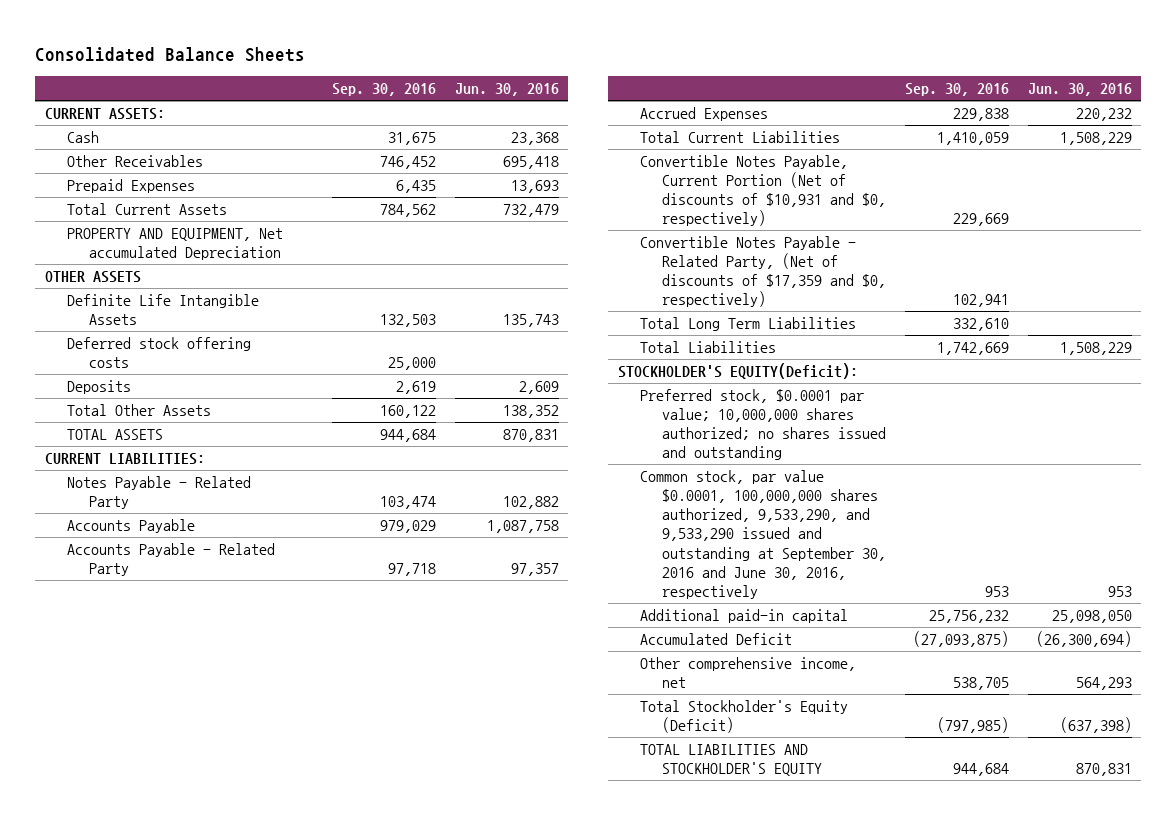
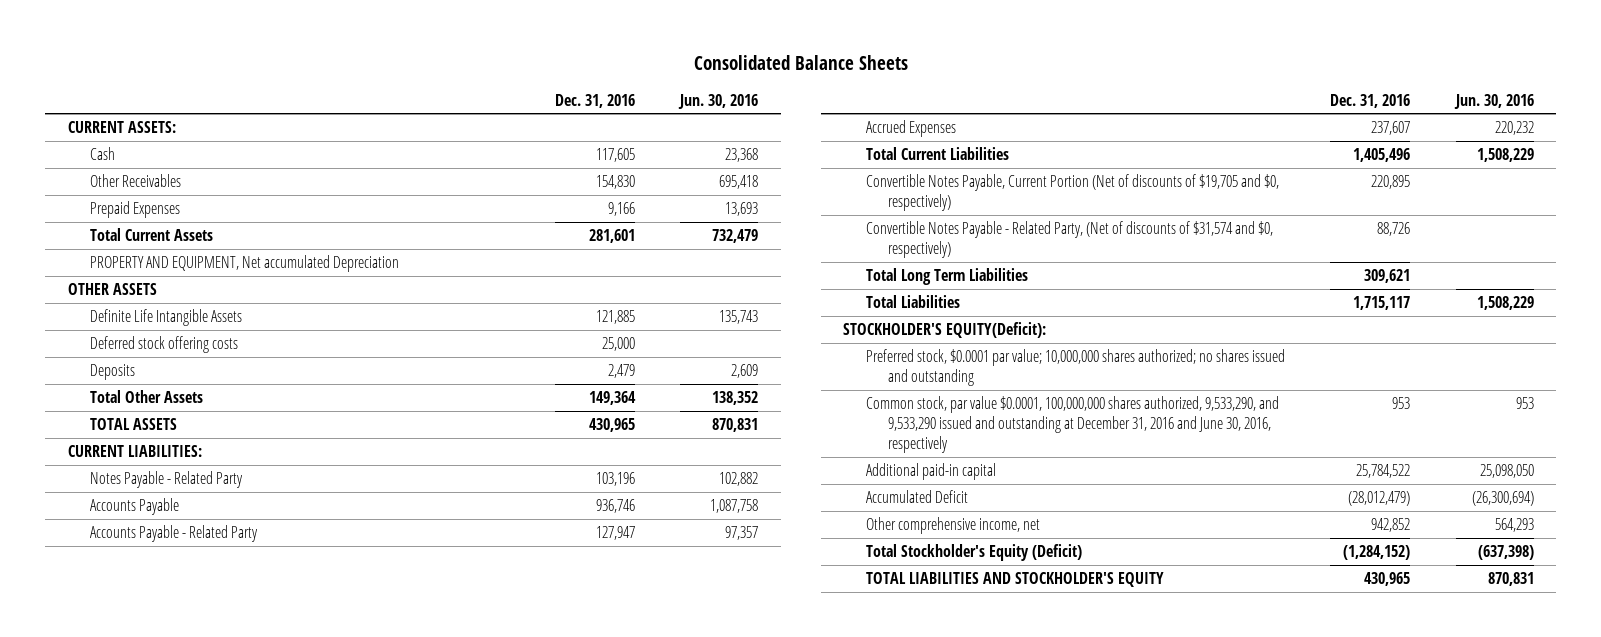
[331,83,436,97] Sep. 30, 2016 -> none
none -> [554,93,635,108] Dec. 31, 2016
[639,155,886,227] Convertible Notes Payable, Current Portion (Net of discounts of $10,931 and $0, respectively) -> [865,174,1279,212] Convertible Notes Payable, Current Portion (Net of discounts of $19,705 and $0, respectively)
[639,236,886,308] Convertible Notes Payable - Related Party, (Net of discounts of $17,359 and $0, respectively) -> [865,221,1273,259] Convertible Notes Payable - Related Party, (Net of discounts of $31,574 and $0, respectively)
[639,470,886,599] Common stock, par value $0.0001, 100,000,000 shares authorized, 9,533,290, and 9,533,290 issued and outstanding at September 30, 2016 and June 30, 2016, respectively -> [865,396,1279,454] Common stock, par value $0.0001, 100,000,000 shares authorized, 9,533,290, and 9,533,290 issued and outstanding at December 31, 2016 and June 30, 2016, respectively

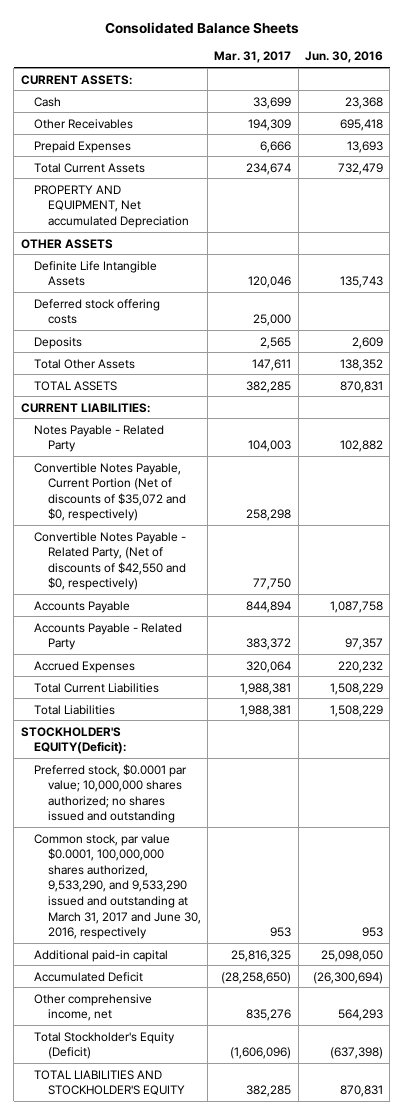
[554,93,635,108] Dec. 31, 2016 -> none
none -> [214,51,292,64] Mar. 31, 2017
none -> [34,462,186,522] Convertible Notes Payable, Current Portion (Net of discounts of $35,072 and $0, respectively)
none -> [34,531,187,591] Convertible Notes Payable - Related Party, (Net of discounts of $42,550 and $0, respectively)
[865,174,1279,212] Convertible Notes Payable, Current Portion (Net of discounts of $19,705 and $0, respectively) -> none
[865,221,1273,259] Convertible Notes Payable - Related Party, (Net of discounts of $31,574 and $0, respectively) -> none
[865,268,1028,286] Total Long Term Liabilities -> none
[865,396,1279,454] Common stock, par value $0.0001, 100,000,000 shares authorized, 9,533,290, and 9,533,290 issued and outstanding at December 31, 2016 and June 30, 2016, respectively -> [34,833,201,940] Common stock, par value $0.0001, 100,000,000 shares authorized, 9,533,290, and 9,533,290 issued and outstanding at March 31, 2017 and June 30, 2016, respectively

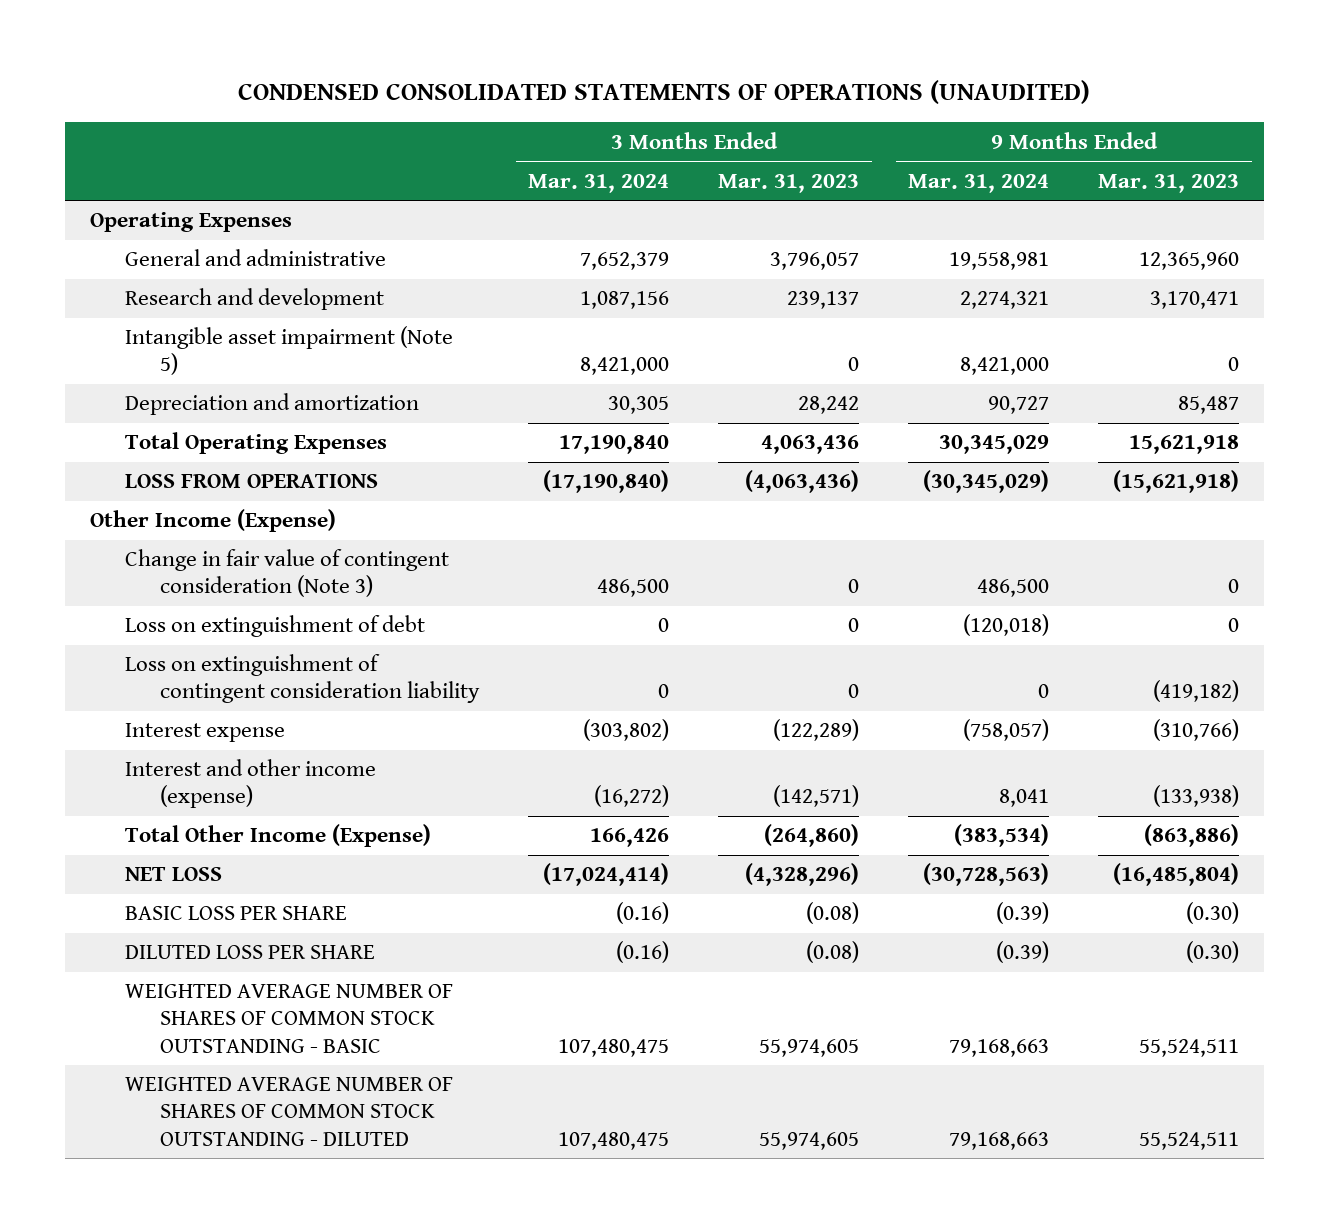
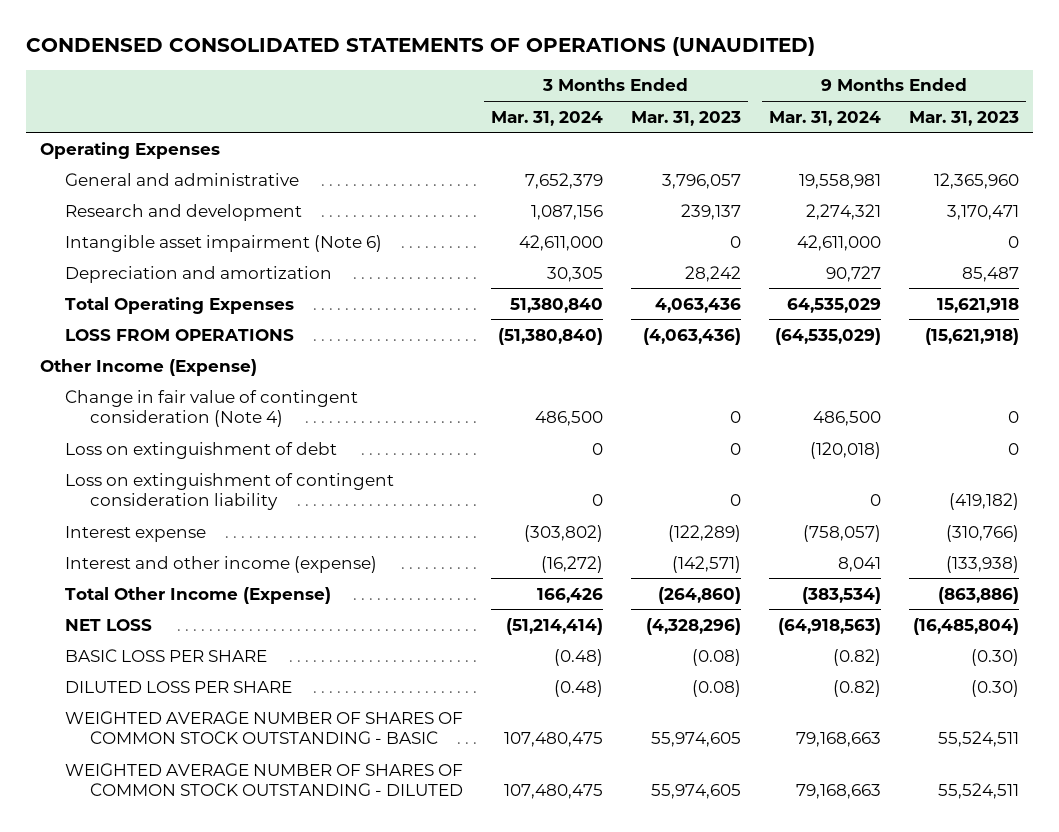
[124,326,453,376] Intangible asset impairment (Note 5) -> [64,234,382,252] Intangible asset impairment (Note 6)
[580,357,670,376] 8,421,000 -> [519,234,604,251] 42,611,000
[960,357,1050,376] 8,421,000 -> [797,234,882,251] 42,611,000
[559,435,670,455] 17,190,840 -> [510,297,604,313] 51,380,840
[939,435,1050,455] 30,345,029 -> [787,297,882,313] 64,535,029
[543,470,670,494] (17,190,840) -> [498,327,604,345] (51,380,840)
[923,470,1050,494] (30,345,029) -> [775,327,882,345] (64,535,029)
[124,549,449,598] Change in fair value of contingent consideration (Note 3) -> [64,389,358,428] Change in fair value of contingent consideration (Note 4)
[543,863,670,887] (17,024,414) -> [506,617,604,635] (51,214,414)
[923,863,1050,887] (30,728,563) -> [778,617,882,635] (64,918,563)
[616,902,670,925] (0.16) -> [554,648,604,666] (0.48)
[996,902,1050,925] (0.39) -> [833,648,882,666] (0.82)
[616,941,670,964] (0.16) -> [554,679,604,697] (0.48)
[996,941,1050,964] (0.39) -> [833,679,882,697] (0.82)

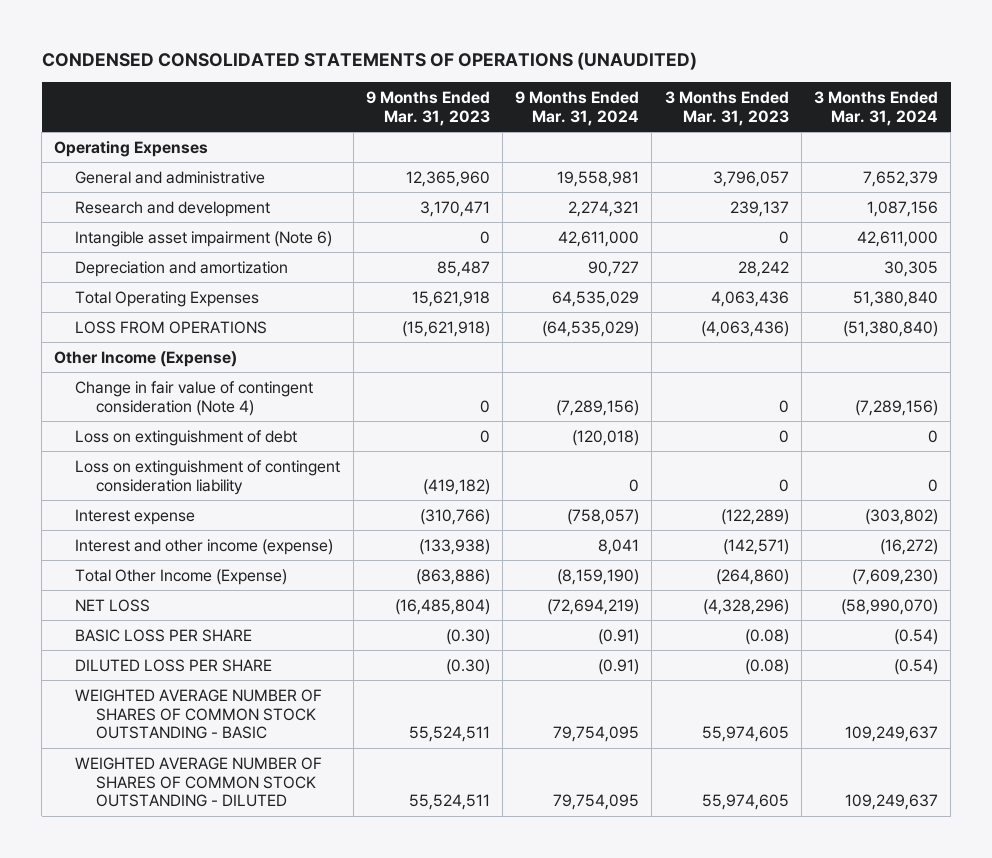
[535,411,604,427] 486,500 -> [854,399,938,416] (7,289,156)
[813,411,882,427] 486,500 -> [556,399,640,416] (7,289,156)
[537,587,604,603] 166,426 -> [851,568,938,585] (7,609,230)
[802,586,882,604] (383,534) -> [557,568,640,585] (8,159,190)
[506,617,604,635] (51,214,414) -> [840,598,938,615] (58,990,070)
[778,617,882,635] (64,918,563) -> [547,598,640,615] (72,694,219)
[554,648,604,666] (0.48) -> [893,628,938,645] (0.54)
[833,648,882,666] (0.82) -> [598,628,640,645] (0.91)
[554,679,604,697] (0.48) -> [893,658,938,675] (0.54)
[833,679,882,697] (0.82) -> [598,658,640,675] (0.91)
[504,732,604,748] 107,480,475 -> [844,726,938,743] 109,249,637
[796,732,882,748] 79,168,663 -> [553,726,640,743] 79,754,095
[504,784,604,800] 107,480,475 -> [844,794,938,811] 109,249,637
[796,784,882,800] 79,168,663 -> [553,794,640,811] 79,754,095

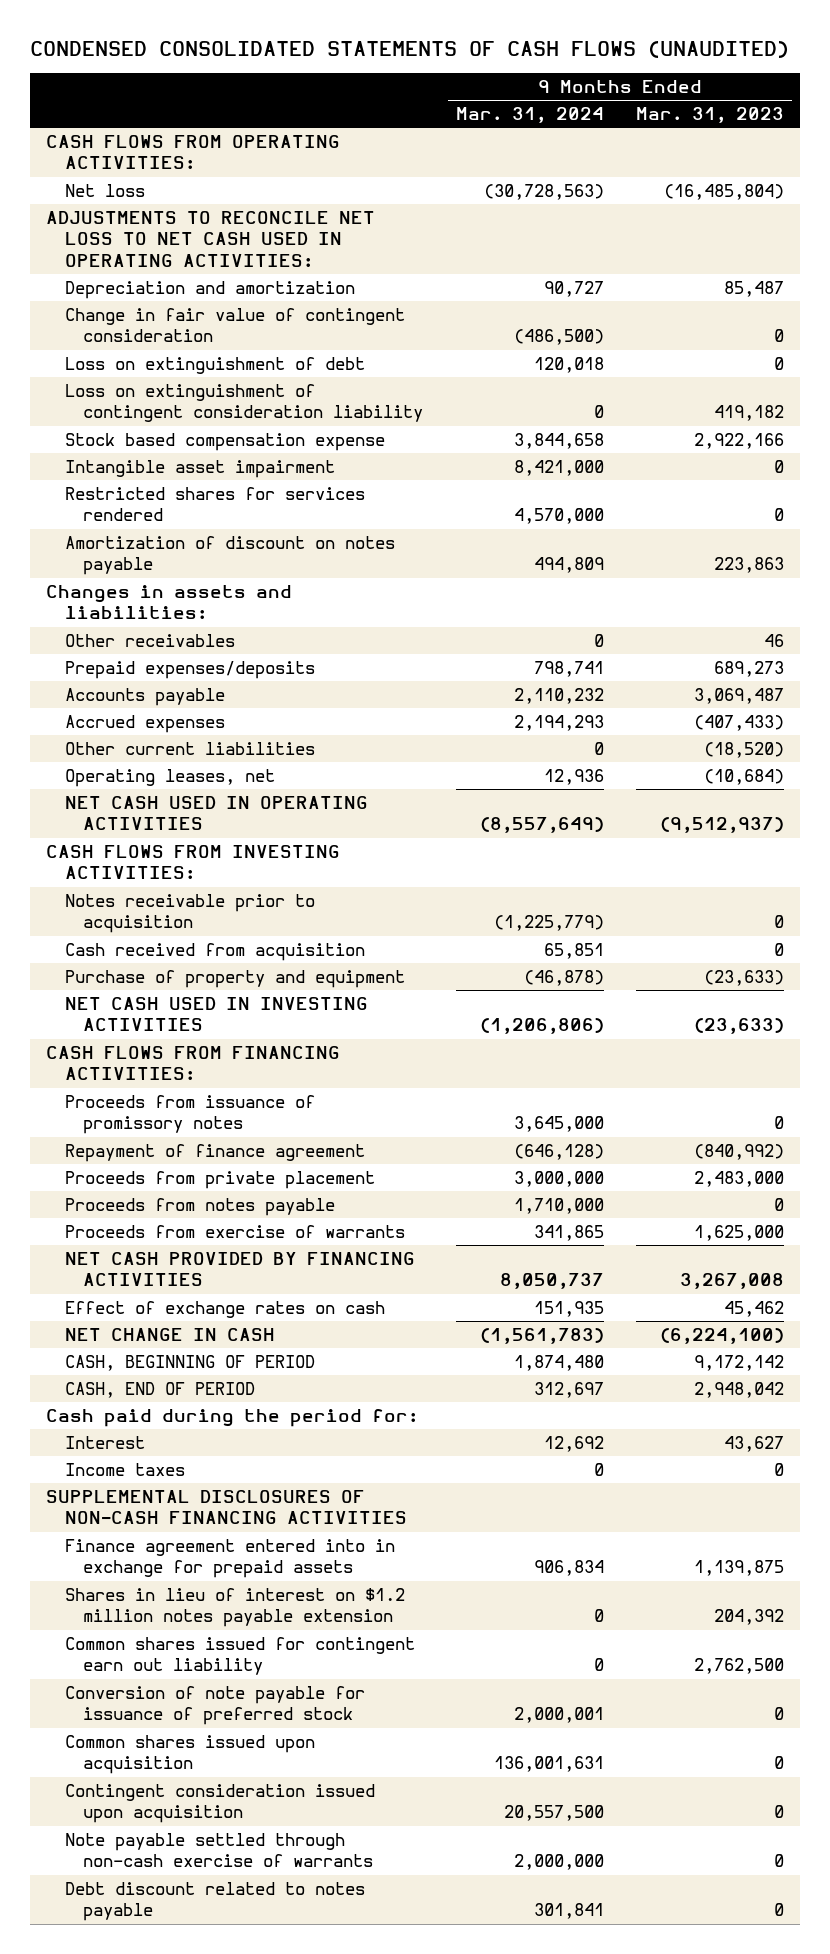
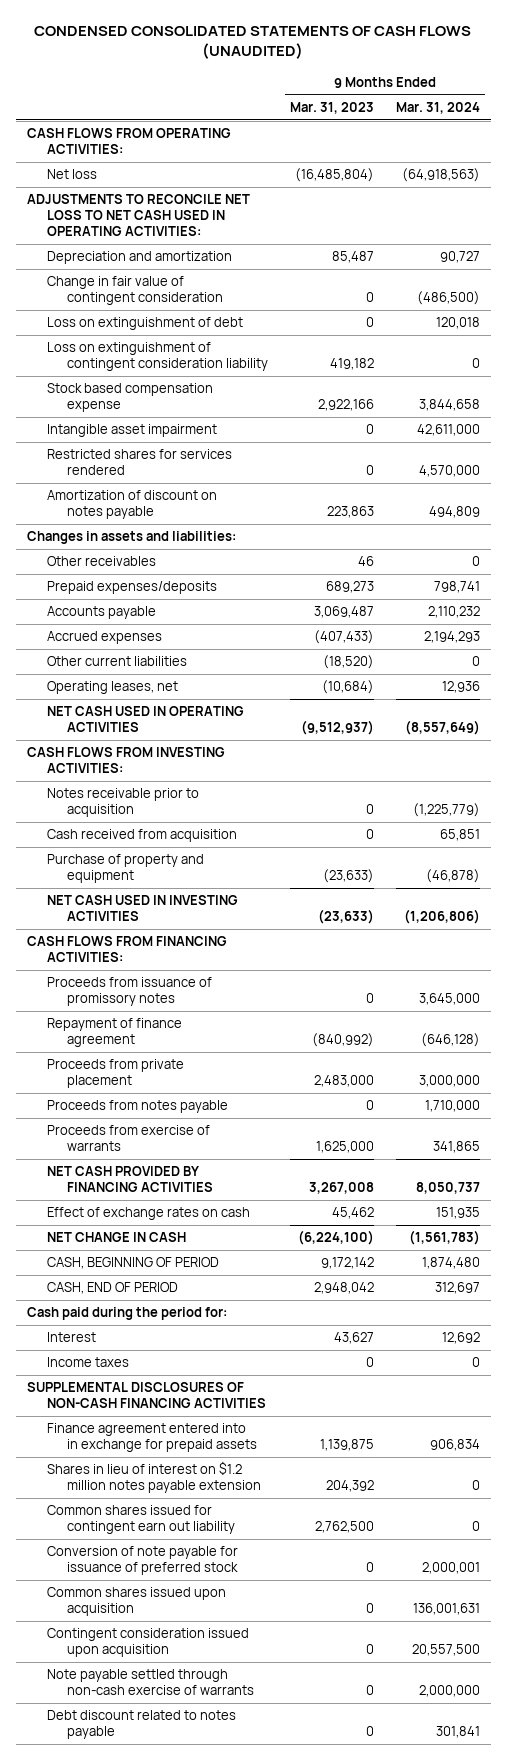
[483,184,604,201] (30,728,563) -> [401,168,480,183] (64,918,563)
[513,460,604,477] 8,421,000 -> [416,424,480,437] 42,611,000

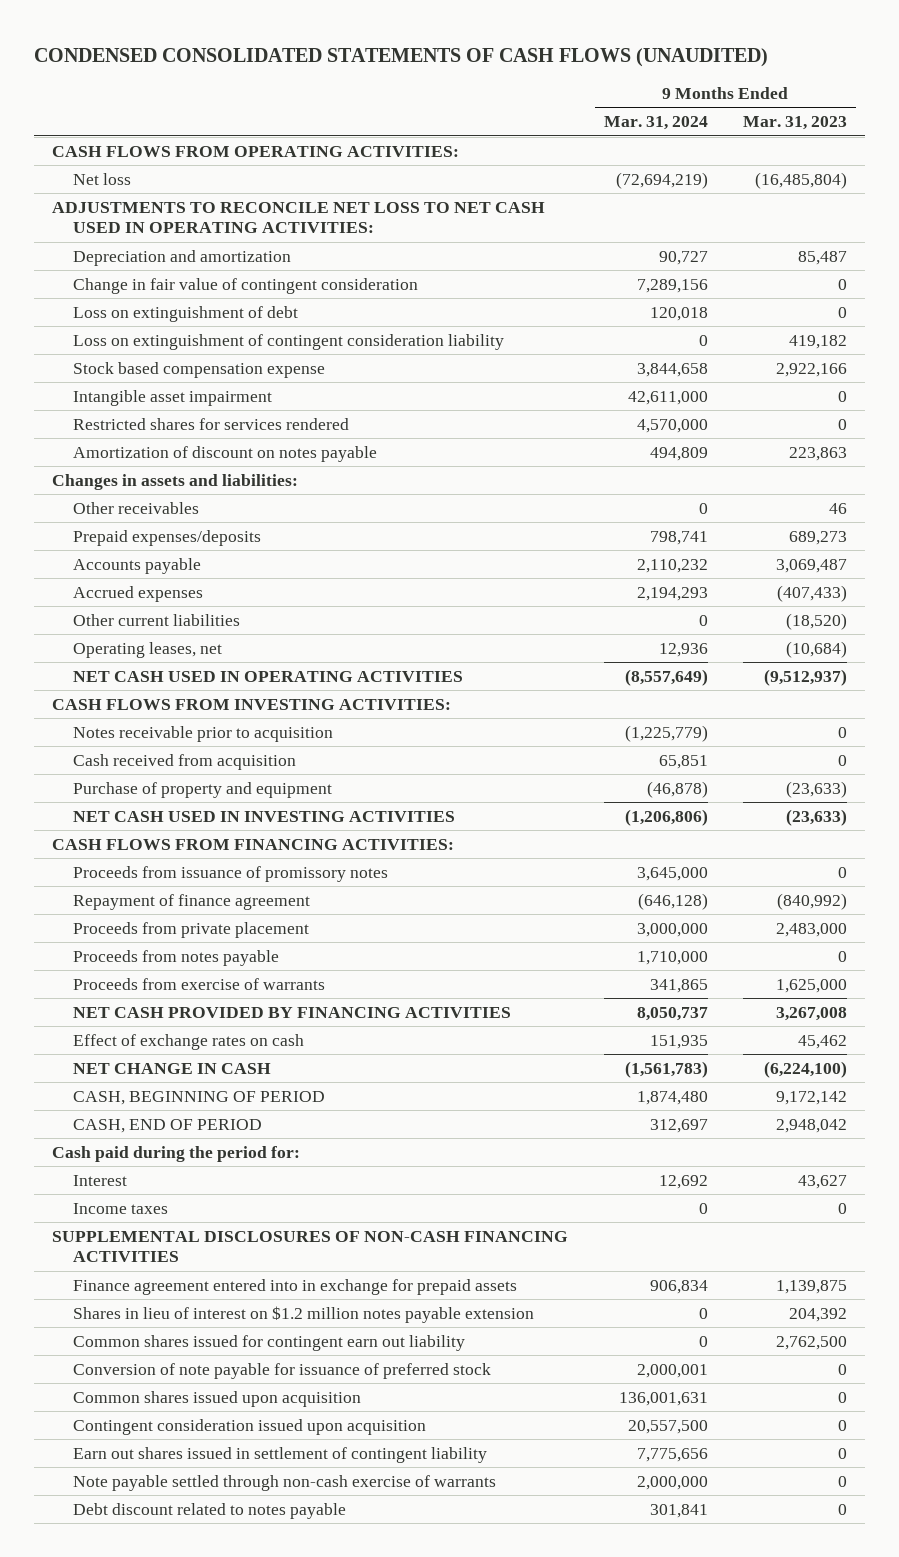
[401,168,480,183] (64,918,563) -> [615,171,708,189] (72,694,219)
[416,291,480,306] (486,500) -> [636,278,708,293] 7,289,156
none -> [73,1446,488,1463] Earn out shares issued in settlement of contingent liability

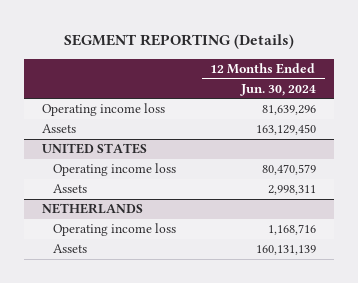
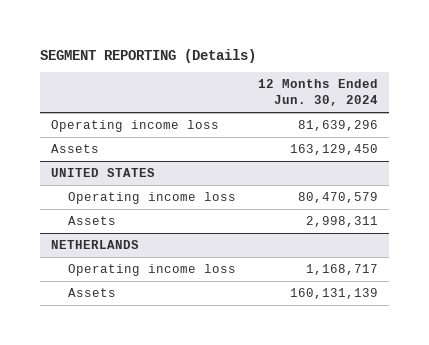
[267,224,316,236] 1,168,716 -> [305,264,378,276] 1,168,717

